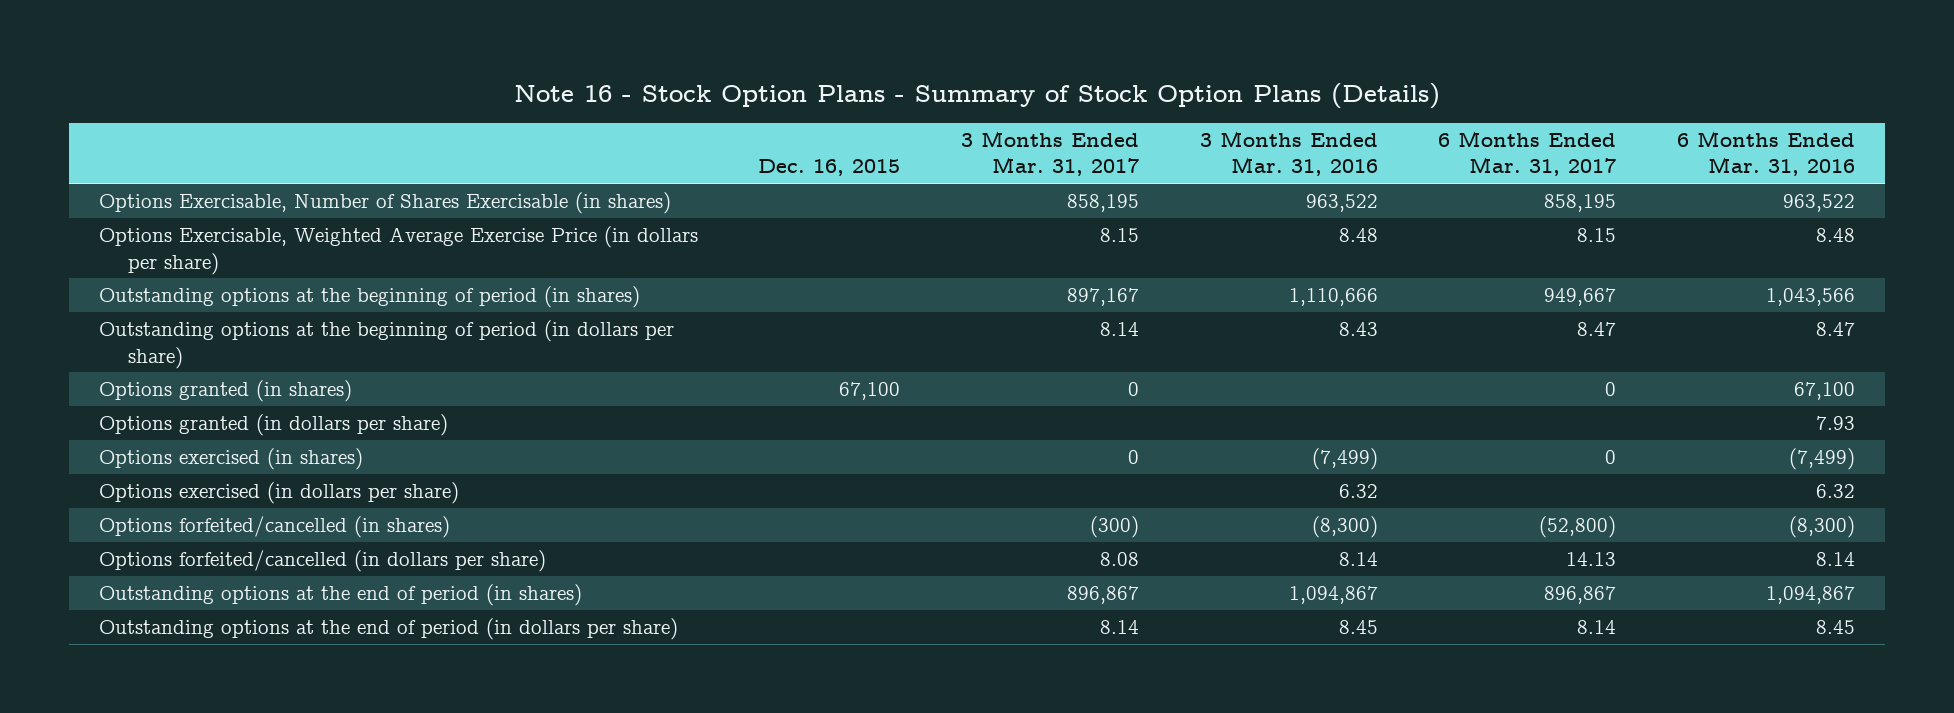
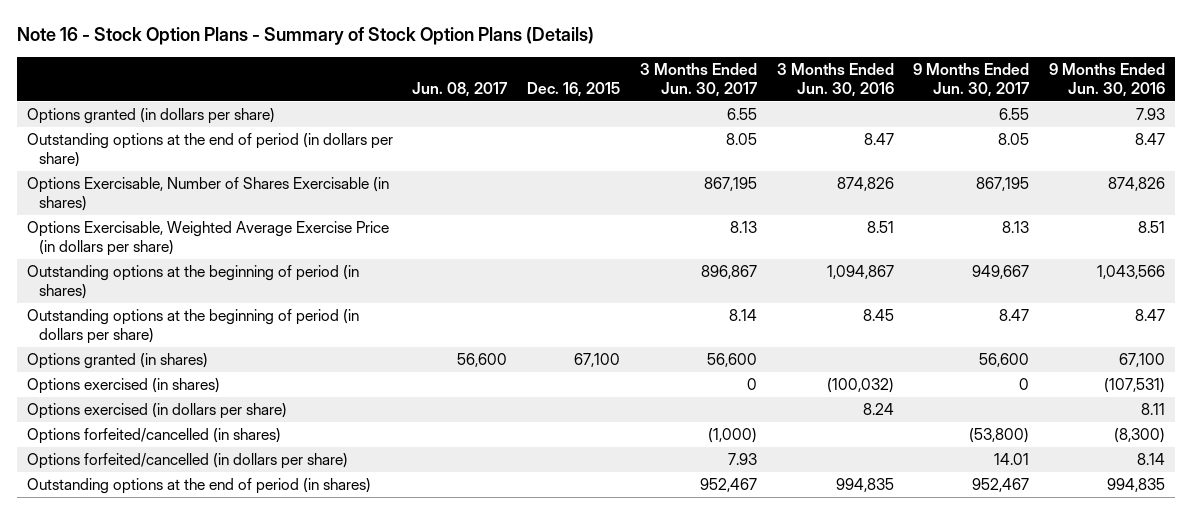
[961,131,1140,177] 3 Months Ended Mar. 31, 2017 -> none
[1199,131,1378,177] 3 Months Ended Mar. 31, 2016 -> none
[1438,131,1617,177] 6 Months Ended Mar. 31, 2017 -> none
[1676,131,1855,177] 6 Months Ended Mar. 31, 2016 -> none
none -> [412,81,508,97] Jun. 08, 2017
none -> [639,62,757,97] 3 Months Ended Jun. 30, 2017
none -> [776,62,894,97] 3 Months Ended Jun. 30, 2016
none -> [913,62,1030,97] 9 Months Ended Jun. 30, 2017
none -> [1049,62,1166,97] 9 Months Ended Jun. 30, 2016
[98,414,448,437] Options granted (in dollars per share) -> [26,108,275,125] Options granted (in dollars per share)
[98,618,678,641] Outstanding options at the end of period (in dollars per share) -> [26,133,393,168] Outstanding options at the end of period (in dollars per share)

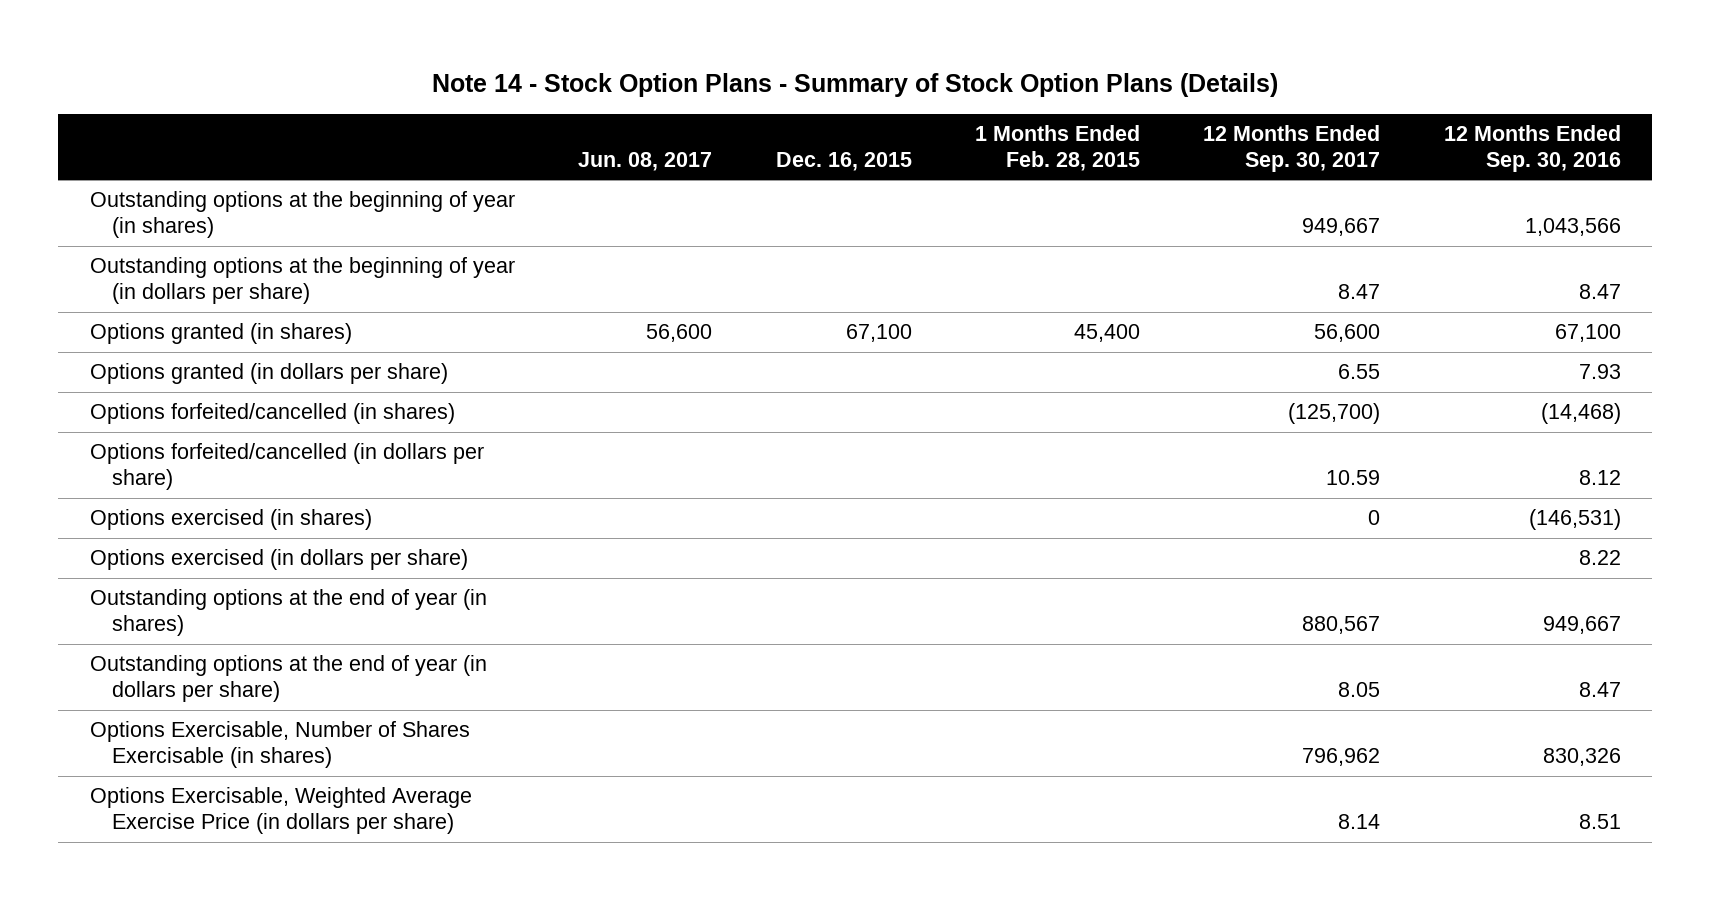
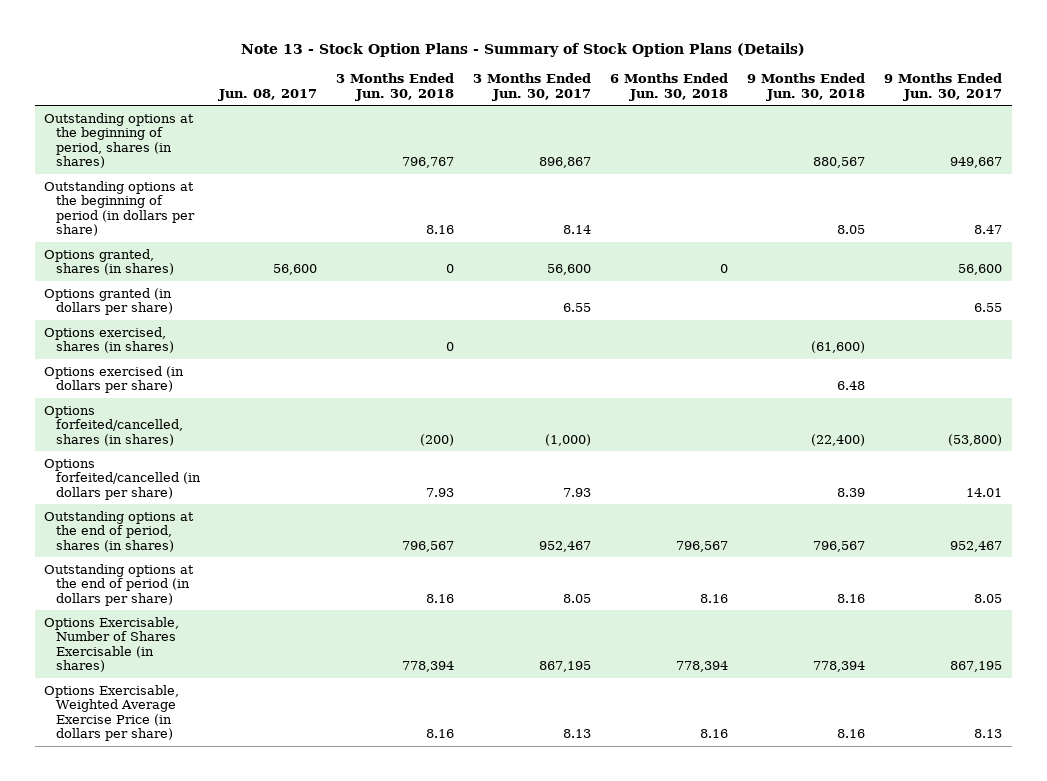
[432,72,1279,97] Note 14 - Stock Option Plans - Summary of Stock Option Plans (Details) -> [241,43,806,58] Note 13 - Stock Option Plans - Summary of Stock Option Plans (Details)
[775,151,912,171] Dec. 16, 2015 -> none
[974,125,1140,171] 1 Months Ended Feb. 28, 2015 -> none
[1203,125,1381,172] 12 Months Ended Sep. 30, 2017 -> none
[1443,125,1621,172] 12 Months Ended Sep. 30, 2016 -> none
none -> [336,73,455,101] 3 Months Ended Jun. 30, 2018
none -> [473,73,592,101] 3 Months Ended Jun. 30, 2017
none -> [610,73,729,101] 6 Months Ended Jun. 30, 2018
none -> [747,73,866,101] 9 Months Ended Jun. 30, 2018
none -> [884,73,1003,101] 9 Months Ended Jun. 30, 2017
[89,191,515,239] Outstanding options at the beginning of year (in shares) -> [44,112,195,169] Outstanding options at the beginning of period, shares (in shares)
[89,257,515,305] Outstanding options at the beginning of year (in dollars per share) -> [44,180,196,237] Outstanding options at the beginning of period (in dollars per share)
[89,323,352,345] Options granted (in shares) -> [44,248,175,276] Options granted, shares (in shares)
[89,403,455,425] Options forfeited/cancelled (in shares) -> none
[89,509,372,531] Options exercised (in shares) -> [44,326,175,354] Options exercised, shares (in shares)
none -> [44,405,184,446] Options forfeited/cancelled, shares (in shares)
[89,443,484,491] Options forfeited/cancelled (in dollars per share) -> [44,458,202,500] Options forfeited/cancelled (in dollars per share)
[89,589,487,637] Outstanding options at the end of year (in shares) -> [44,510,195,552] Outstanding options at the end of period, shares (in shares)
[89,655,487,703] Outstanding options at the end of year (in dollars per share) -> [44,563,195,606] Outstanding options at the end of period (in dollars per share)

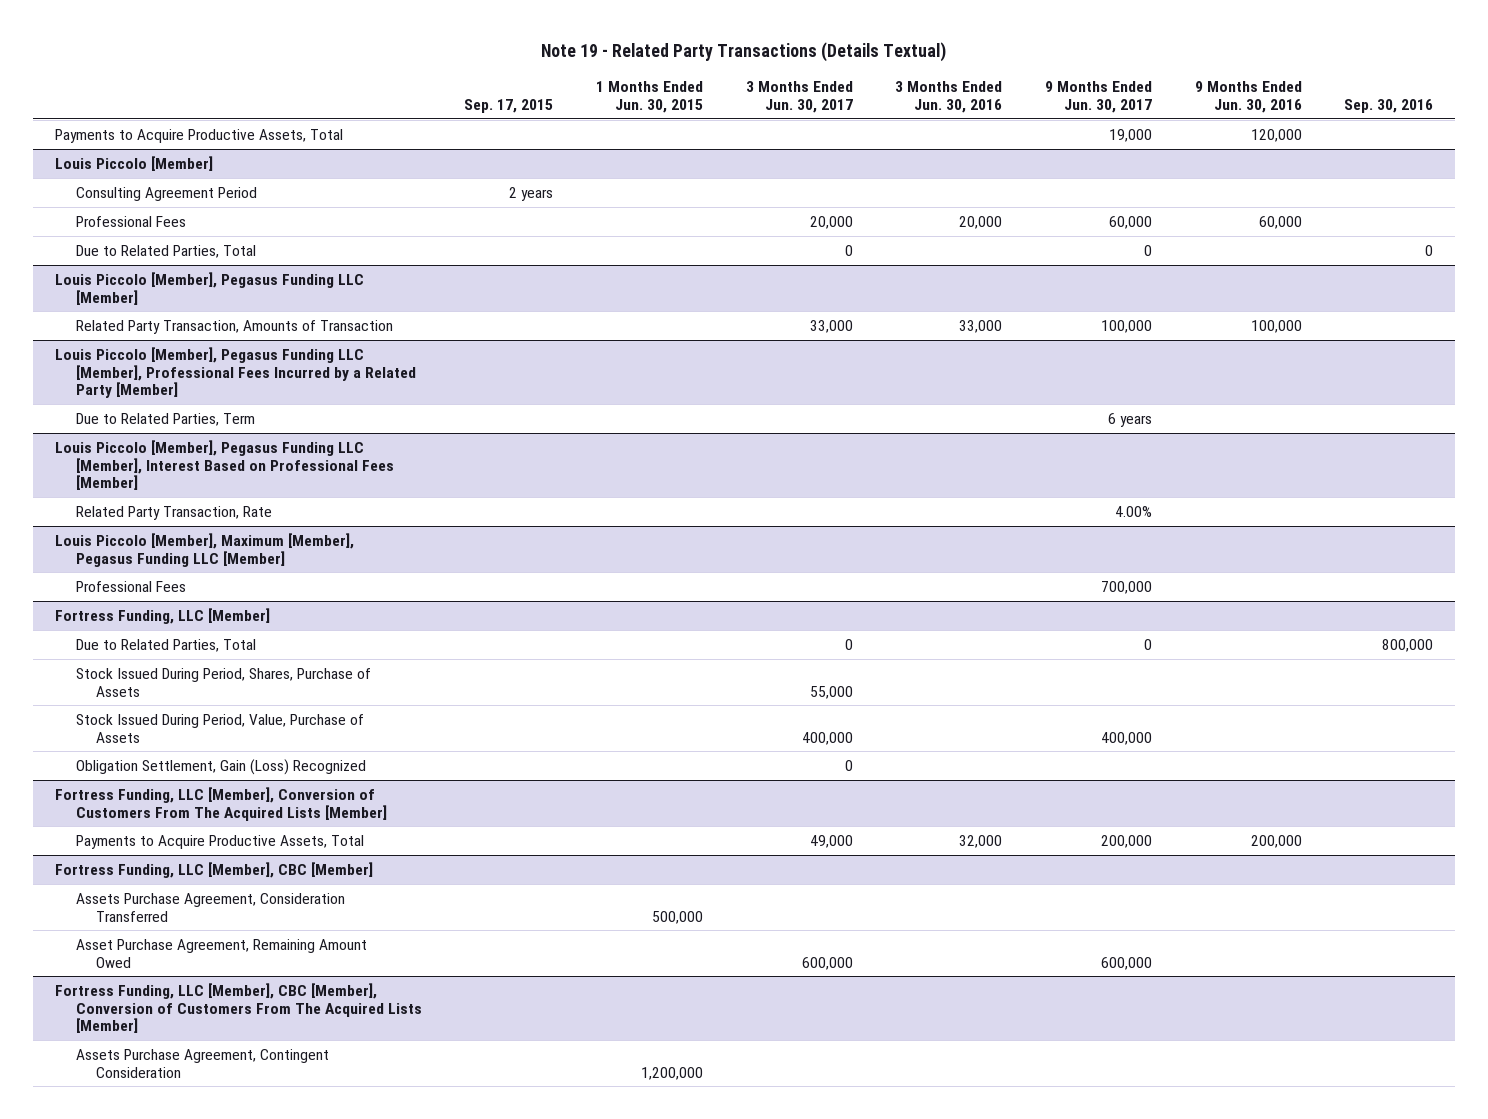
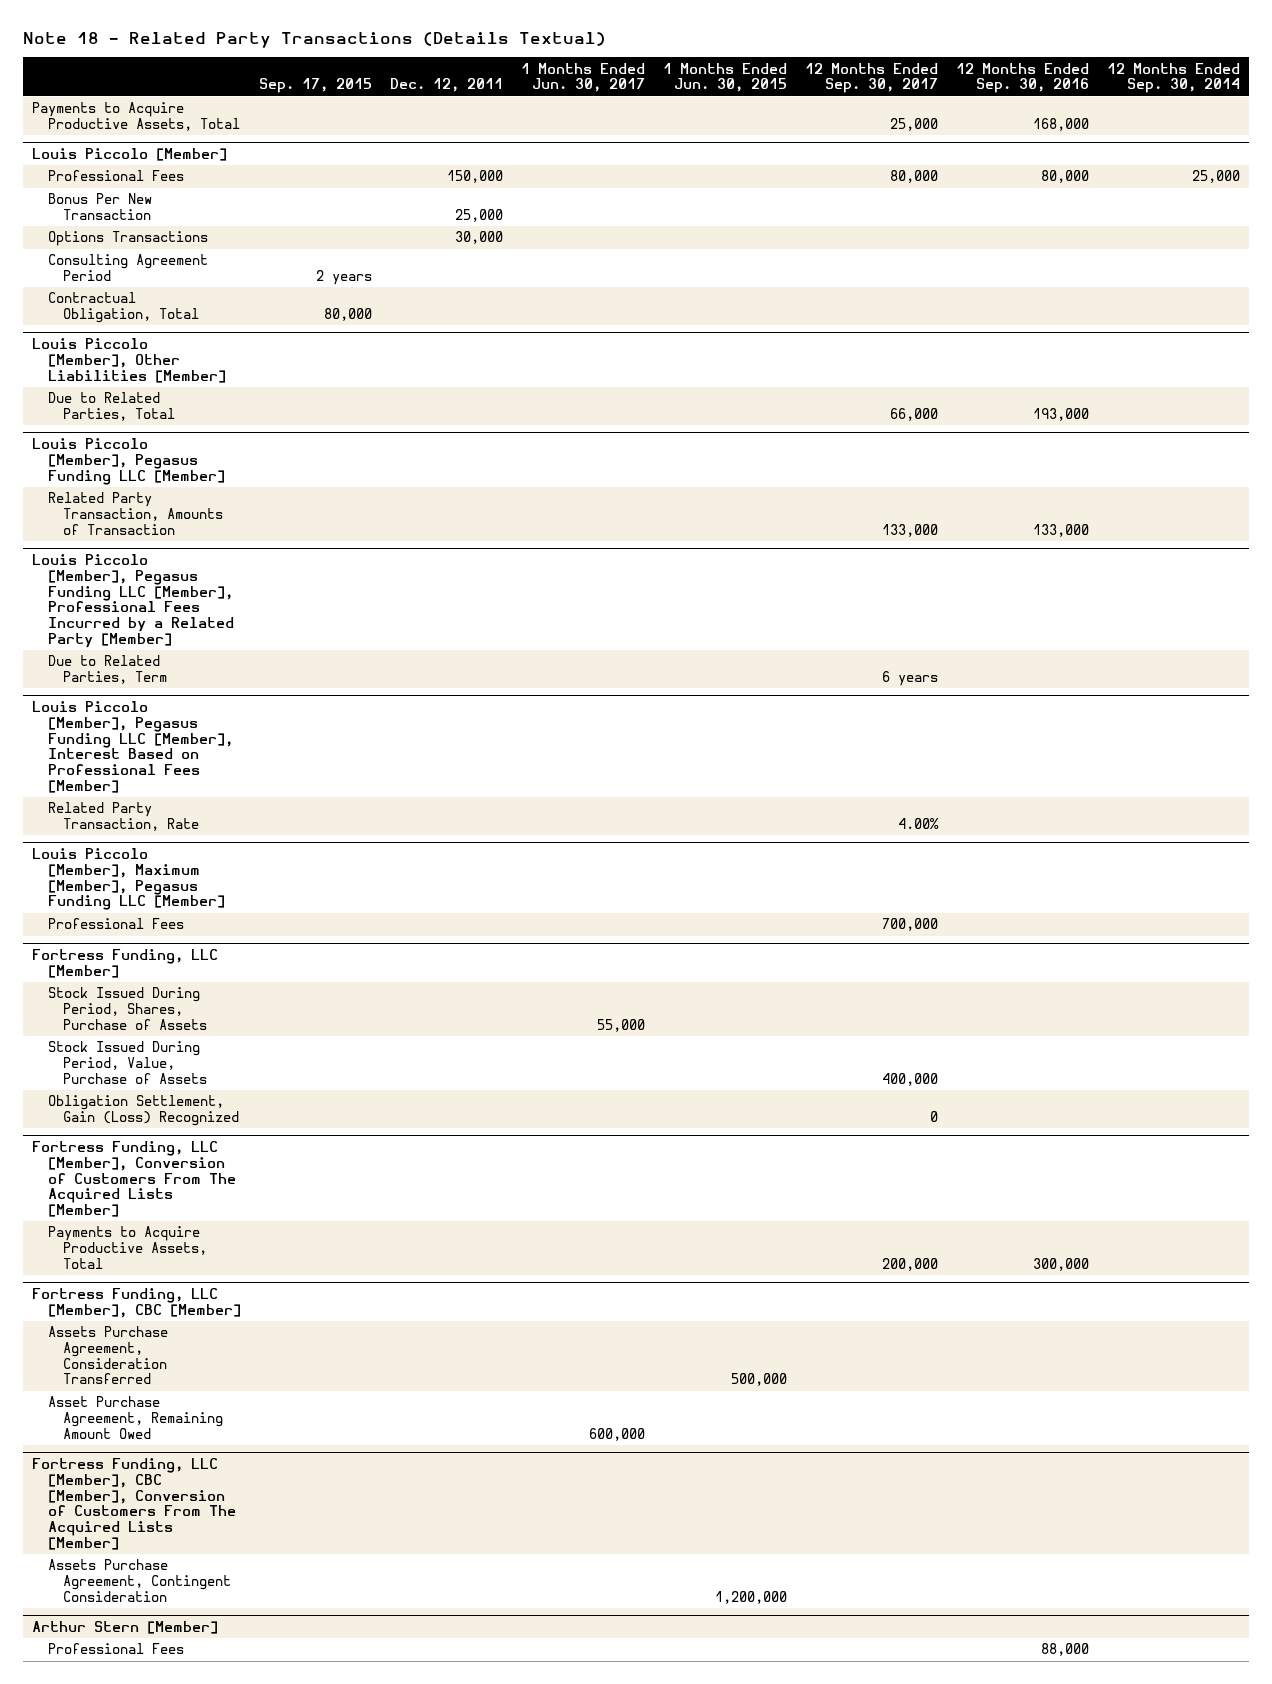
[541,42,947,63] Note 19 - Related Party Transactions (Details Textual) -> [23,32,607,49] Note 18 - Related Party Transactions (Details Textual)
[745,81,853,114] 3 Months Ended Jun. 30, 2017 -> none
[895,81,1003,114] 3 Months Ended Jun. 30, 2016 -> none
[1045,81,1153,114] 9 Months Ended Jun. 30, 2017 -> none
[1194,81,1302,114] 9 Months Ended Jun. 30, 2016 -> none
[1344,99,1434,114] Sep. 30, 2016 -> none
none -> [389,78,503,93] Dec. 12, 2011
none -> [520,62,645,93] 1 Months Ended Jun. 30, 2017
none -> [805,62,939,94] 12 Months Ended Sep. 30, 2017
none -> [956,62,1090,94] 12 Months Ended Sep. 30, 2016
none -> [1107,62,1241,94] 12 Months Ended Sep. 30, 2014
[75,244,256,258] Due to Related Parties, Total -> none
none -> [47,193,152,221] Bonus Per New Transaction
none -> [47,231,208,247] Options Transactions
[75,186,257,201] Consulting Agreement Period -> [47,254,208,282] Consulting Agreement Period
none -> [47,292,200,324] Contractual Obligation, Total
none -> [32,338,226,383] Louis Piccolo [Member], Other Liabilities [Member]
none -> [47,392,176,422] Due to Related Parties, Total
[75,638,256,652] Due to Related Parties, Total -> none
none -> [32,1621,219,1635] Arthur Stern [Member]
none -> [47,1643,184,1655] Professional Fees

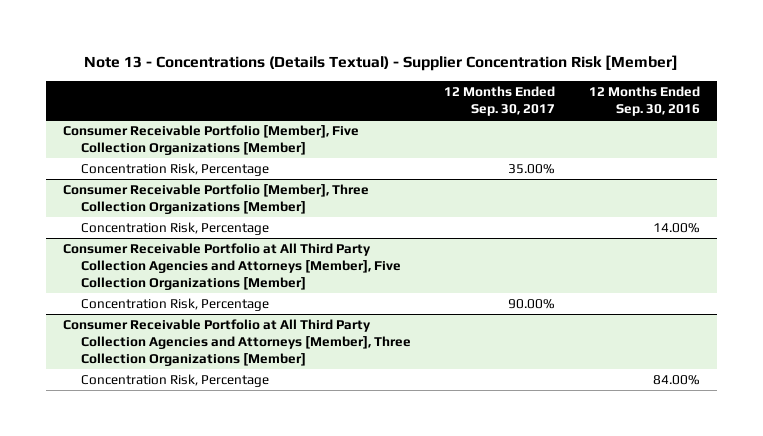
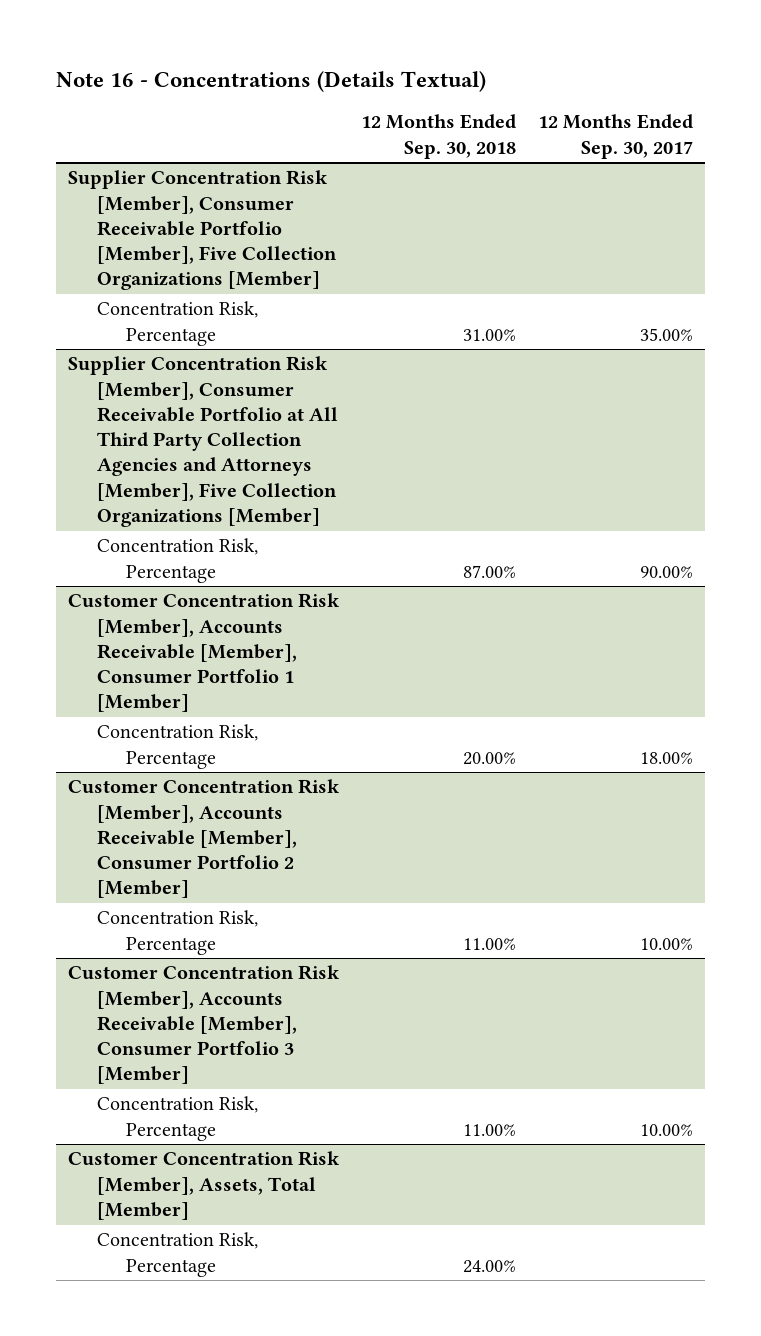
[84,55,679,72] Note 13 - Concentrations (Details Textual) - Supplier Concentration Risk [Member] -> [56,71,487,93] Note 16 - Concentrations (Details Textual)
[589,85,701,116] 12 Months Ended Sep. 30, 2016 -> none
none -> [361,114,517,159] 12 Months Ended Sep. 30, 2018
[62,125,359,156] Consumer Receivable Portfolio [Member], Five Collection Organizations [Member] -> [67,170,337,291] Supplier Concentration Risk [Member], Consumer Receivable Portfolio [Member], Five Collection Organizations [Member]
[62,184,369,215] Consumer Receivable Portfolio [Member], Three Collection Organizations [Member] -> none
[80,222,269,236] Concentration Risk, Percentage -> none
[62,243,401,291] Consumer Receivable Portfolio at All Third Party Collection Agencies and Attorneys [Member], Five Collection Organizations [Member] -> [67,356,338,527] Supplier Concentration Risk [Member], Consumer Receivable Portfolio at All Third Party Collection Agencies and Attorneys [Member], Five Collection Organizations [Member]
[62,319,411,367] Consumer Receivable Portfolio at All Third Party Collection Agencies and Attorneys [Member], Three Collection Organizations [Member] -> none
[80,374,269,388] Concentration Risk, Percentage -> none
none -> [67,593,340,713] Customer Concentration Risk [Member], Accounts Receivable [Member], Consumer Portfolio 1 [Member]
none -> [96,724,258,769] Concentration Risk, Percentage
none -> [67,779,340,899] Customer Concentration Risk [Member], Accounts Receivable [Member], Consumer Portfolio 2 [Member]
none -> [96,910,258,955] Concentration Risk, Percentage
none -> [67,965,340,1085] Customer Concentration Risk [Member], Accounts Receivable [Member], Consumer Portfolio 3 [Member]
none -> [96,1096,258,1141] Concentration Risk, Percentage
none -> [67,1151,340,1220] Customer Concentration Risk [Member], Assets, Total [Member]
none -> [96,1232,258,1277] Concentration Risk, Percentage

